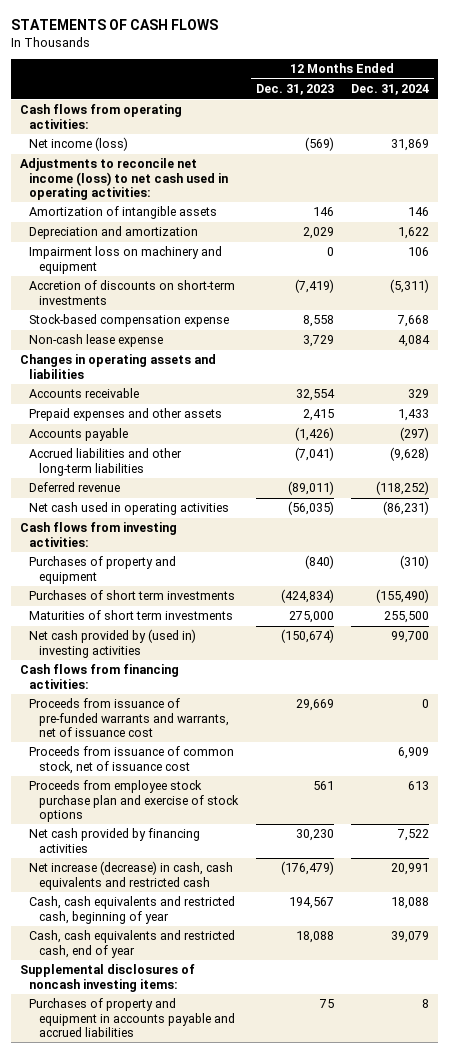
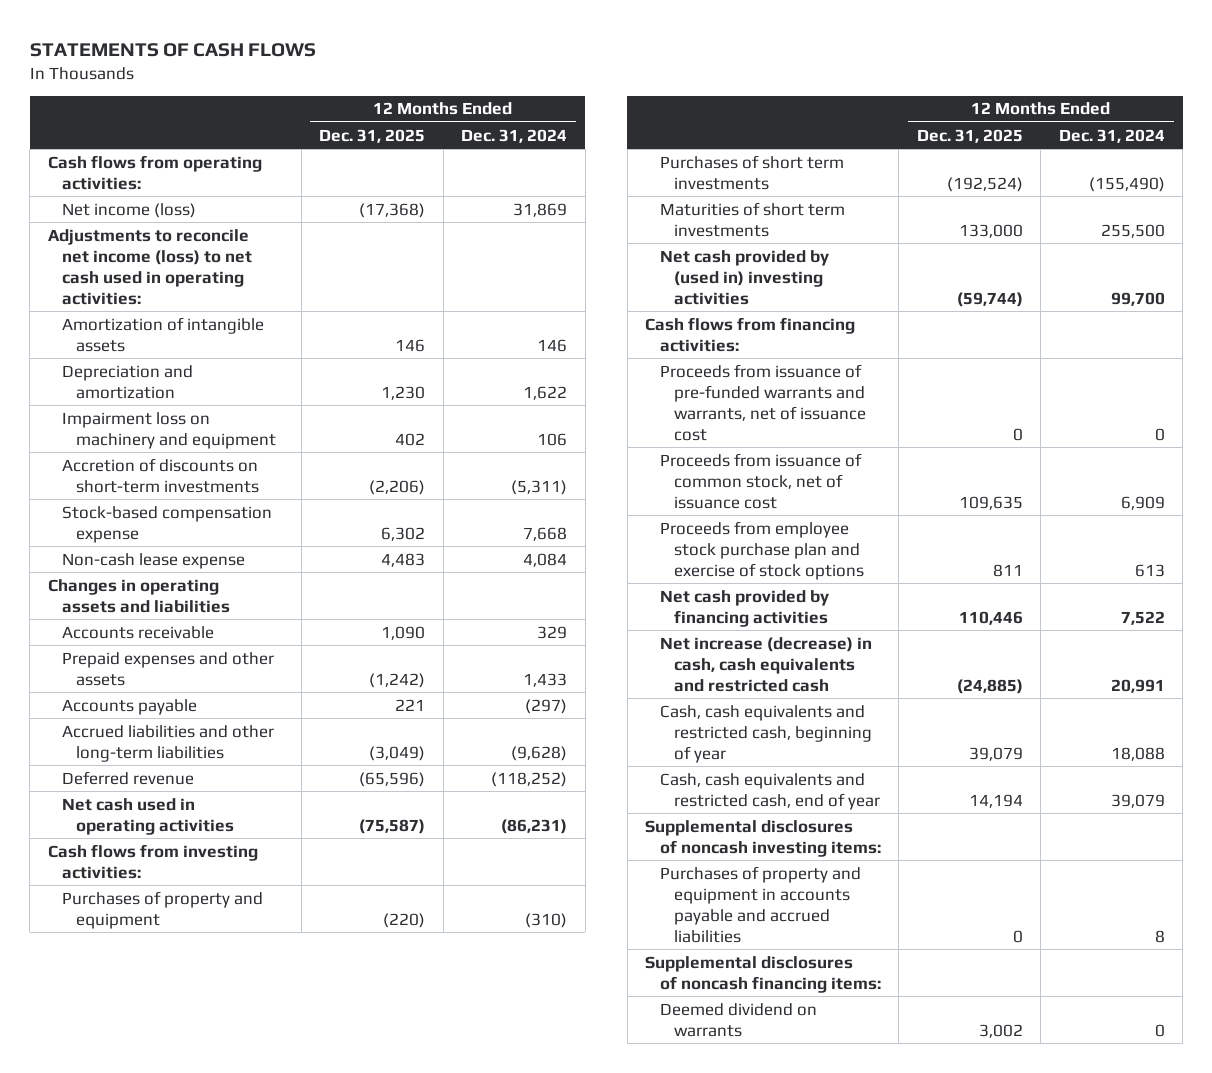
[255,84,334,96] Dec. 31, 2023 -> none
none -> [319,128,426,143] Dec. 31, 2025
none -> [645,955,881,993] Supplemental disclosures of noncash financing items:
none -> [659,1002,817,1037] Deemed dividend on warrants

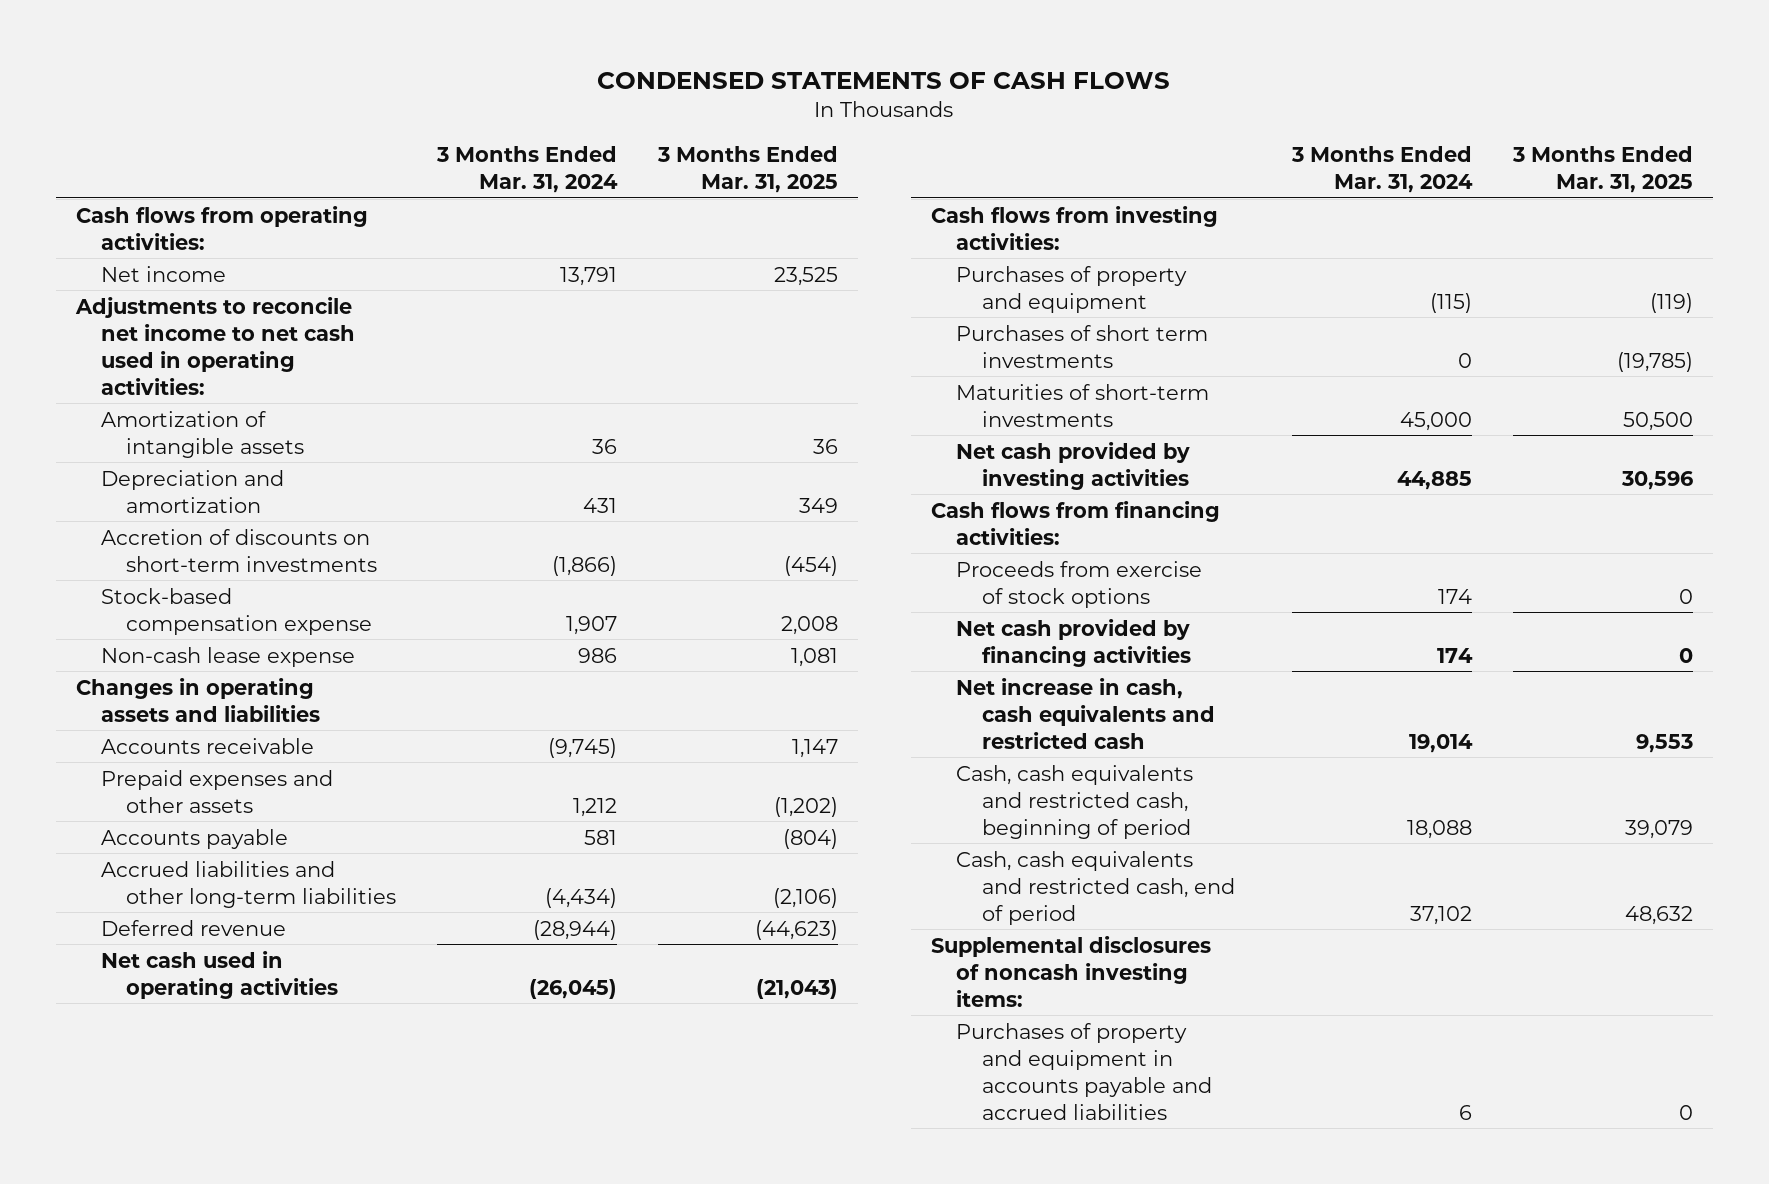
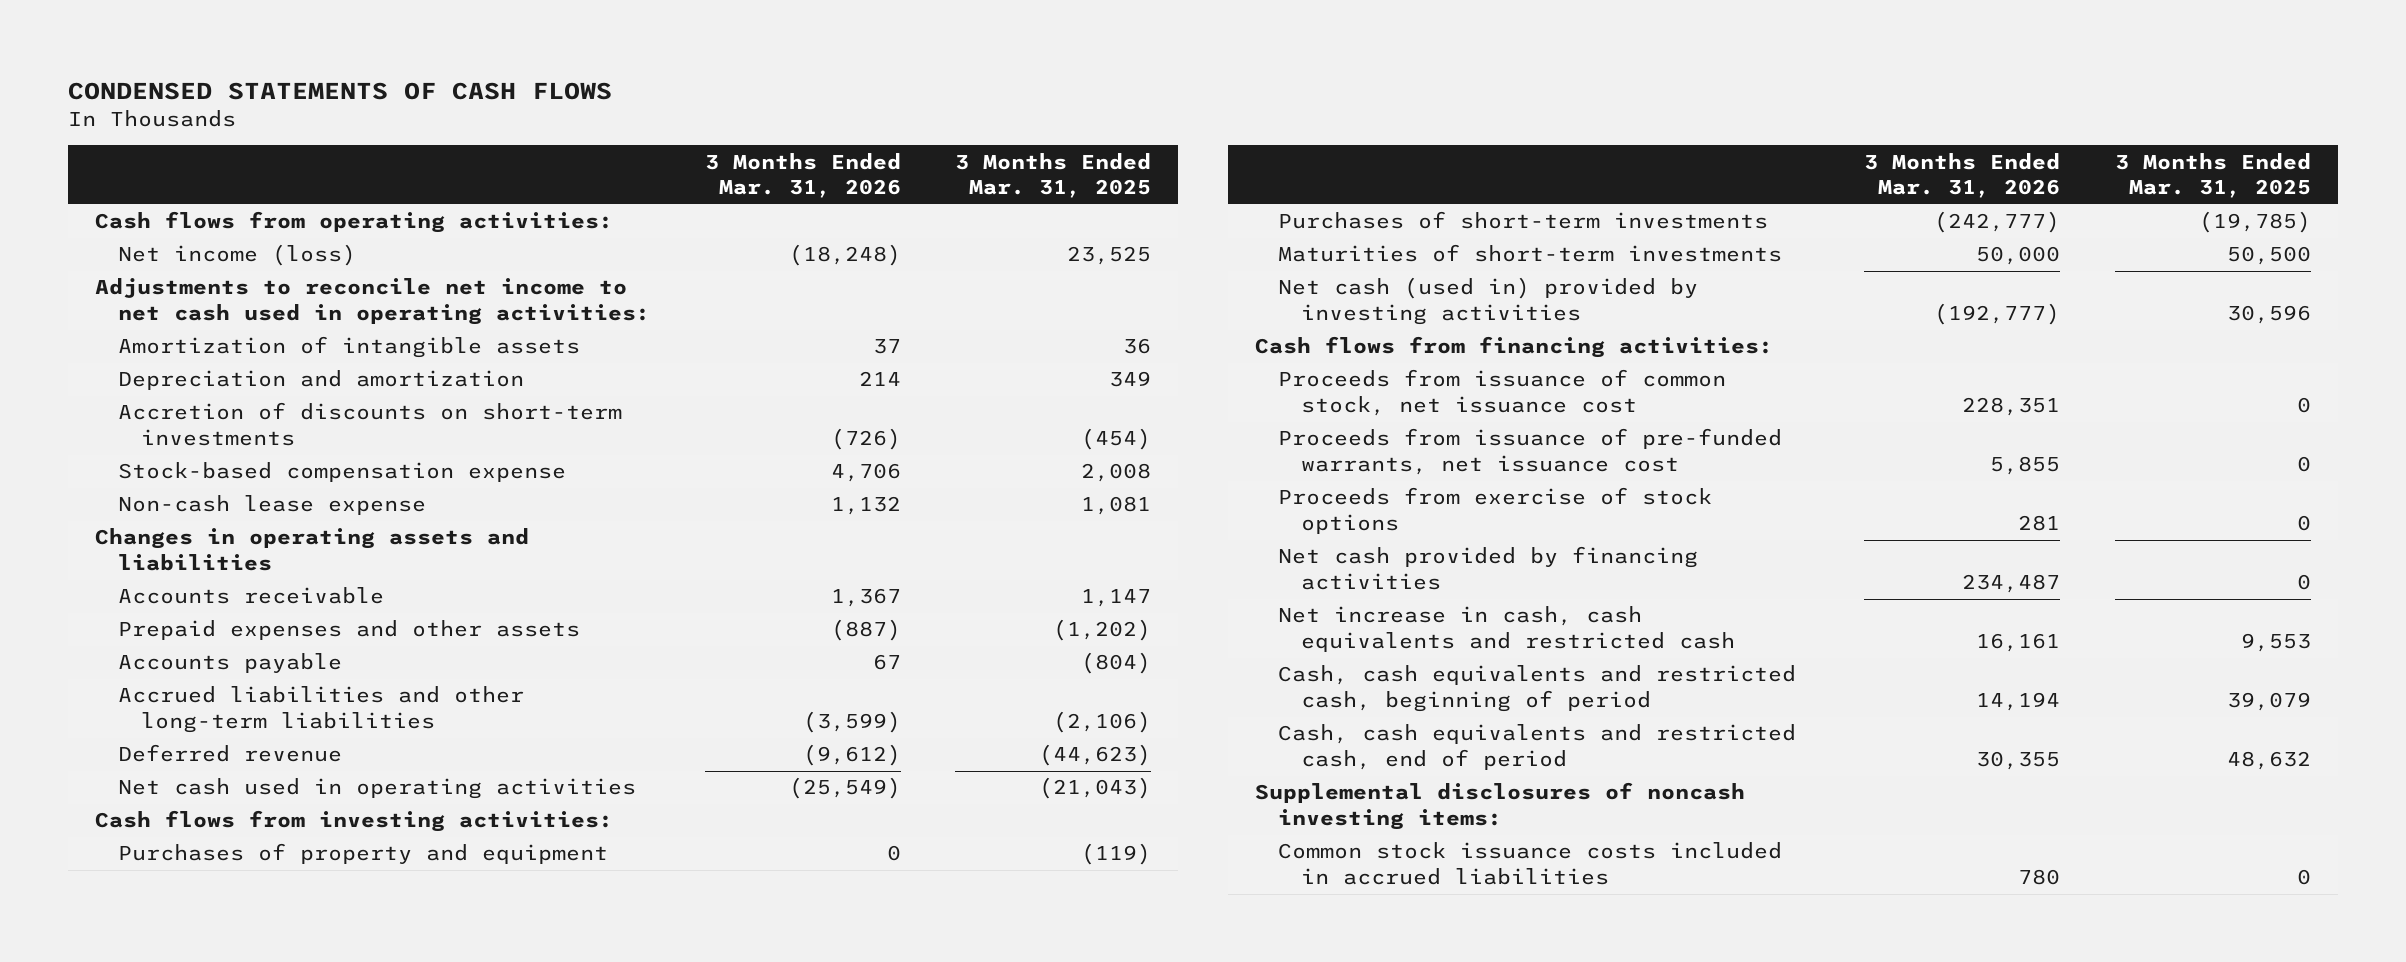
[435,145,618,193] 3 Months Ended Mar. 31, 2024 -> none
none -> [704,152,901,199] 3 Months Ended Mar. 31, 2026
[101,265,227,282] Net income -> [118,244,357,267] Net income (loss)
[956,324,1209,368] Purchases of short term investments -> [1277,211,1768,230] Purchases of short-term investments
[956,441,1191,490] Net cash provided by investing activities -> [1277,277,1698,325] Net cash (used in) provided by investing activities
none -> [1277,369,1726,416] Proceeds from issuance of common stock, net issuance cost
none -> [1277,428,1782,475] Proceeds from issuance of pre-funded warrants, net issuance cost
[956,1022,1212,1120] Purchases of property and equipment in accounts payable and accrued liabilities -> none
none -> [1277,842,1782,885] Common stock issuance costs included in accrued liabilities

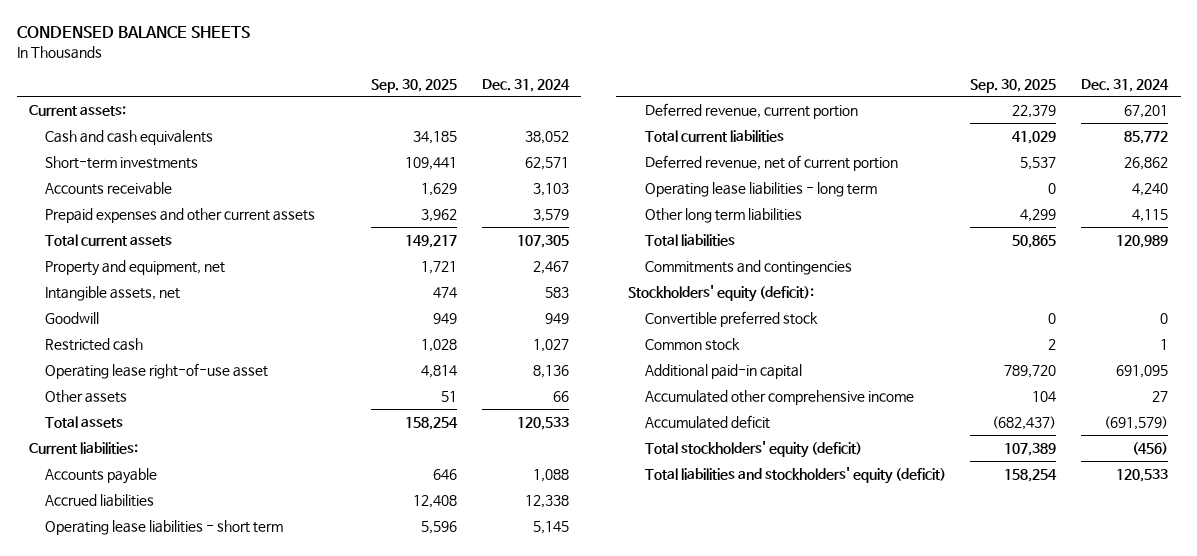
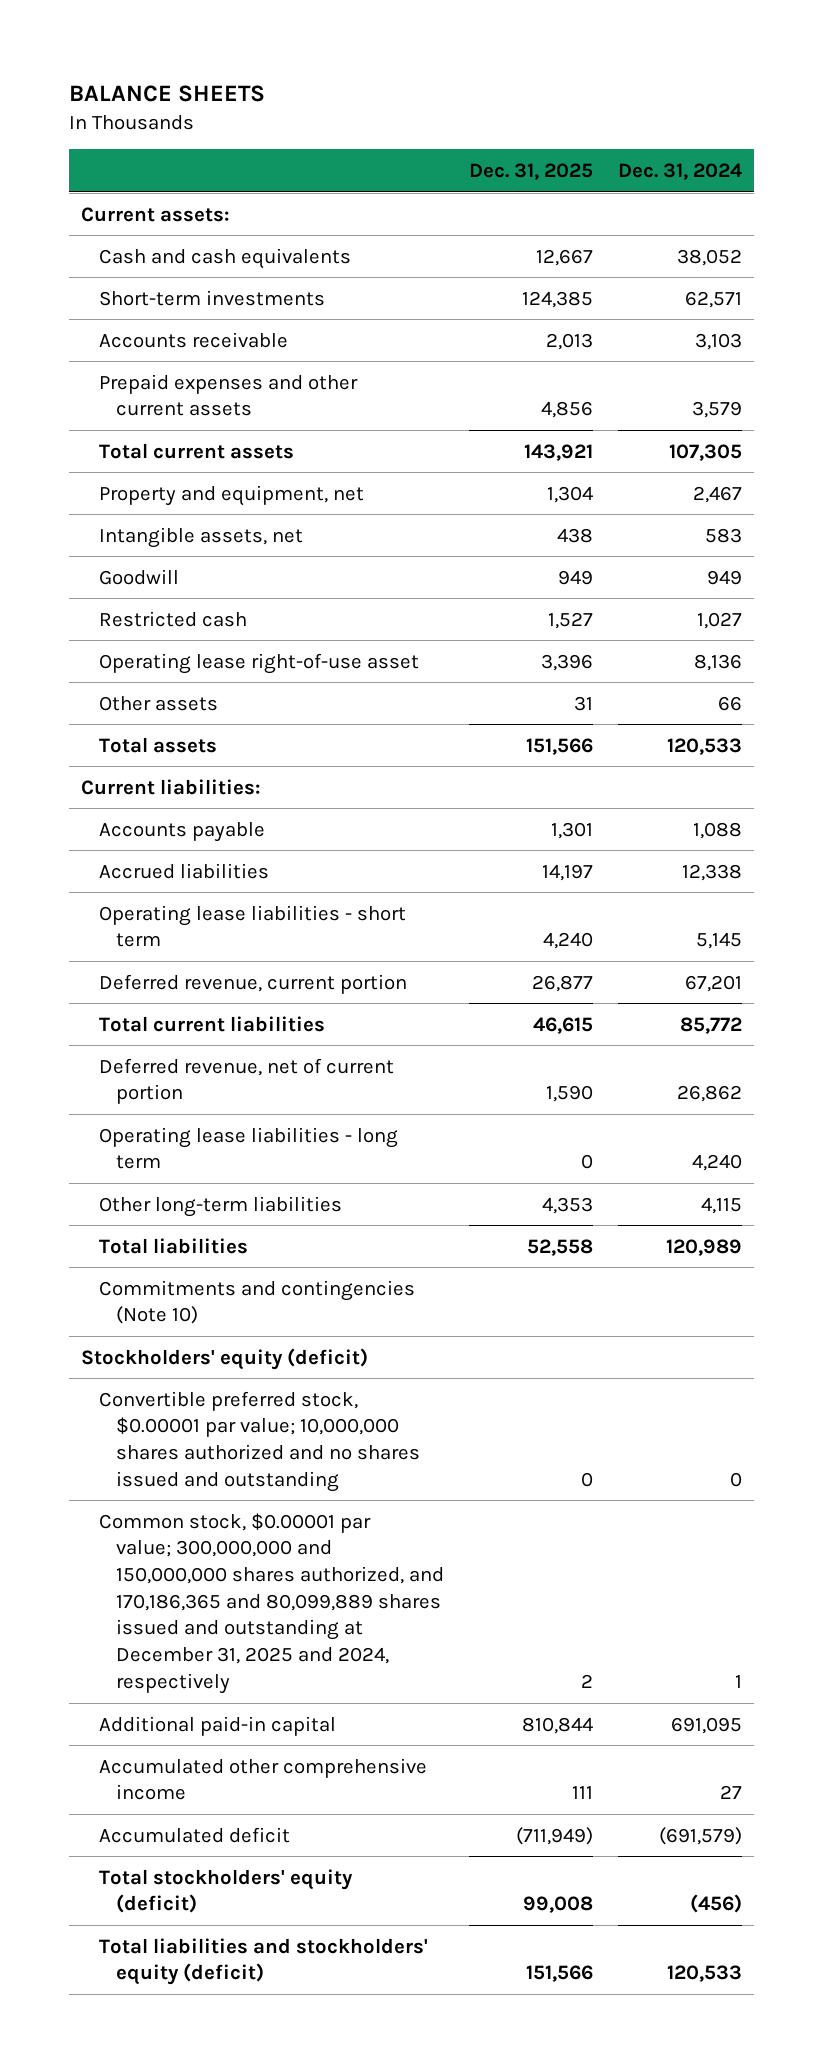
[16,26,250,39] CONDENSED BALANCE SHEETS -> [68,84,265,102] BALANCE SHEETS
[370,78,457,93] Sep. 30, 2025 -> none
none -> [468,163,593,181] Dec. 31, 2025
[644,207,802,223] Other long term liabilities -> [98,1195,342,1217] Other long-term liabilities
[644,259,852,275] Commitments and contingencies -> [98,1279,415,1325] Commitments and contingencies (Note 10)
[628,284,815,302] Stockholders' equity (deficit): -> [81,1347,369,1370] Stockholders' equity (deficit)
[644,310,818,327] Convertible preferred stock -> [98,1390,421,1492] Convertible preferred stock, $0.00001 par value; 10,000,000 shares authorized and no shares issued and outstanding
[644,337,740,351] Common stock -> [98,1512,445,1694] Common stock, $0.00001 par value; 300,000,000 and 150,000,000 shares authorized, and 170,186,365 and 80,099,889 shares issued and outstanding at December 31, 2025 and 2024, respectively

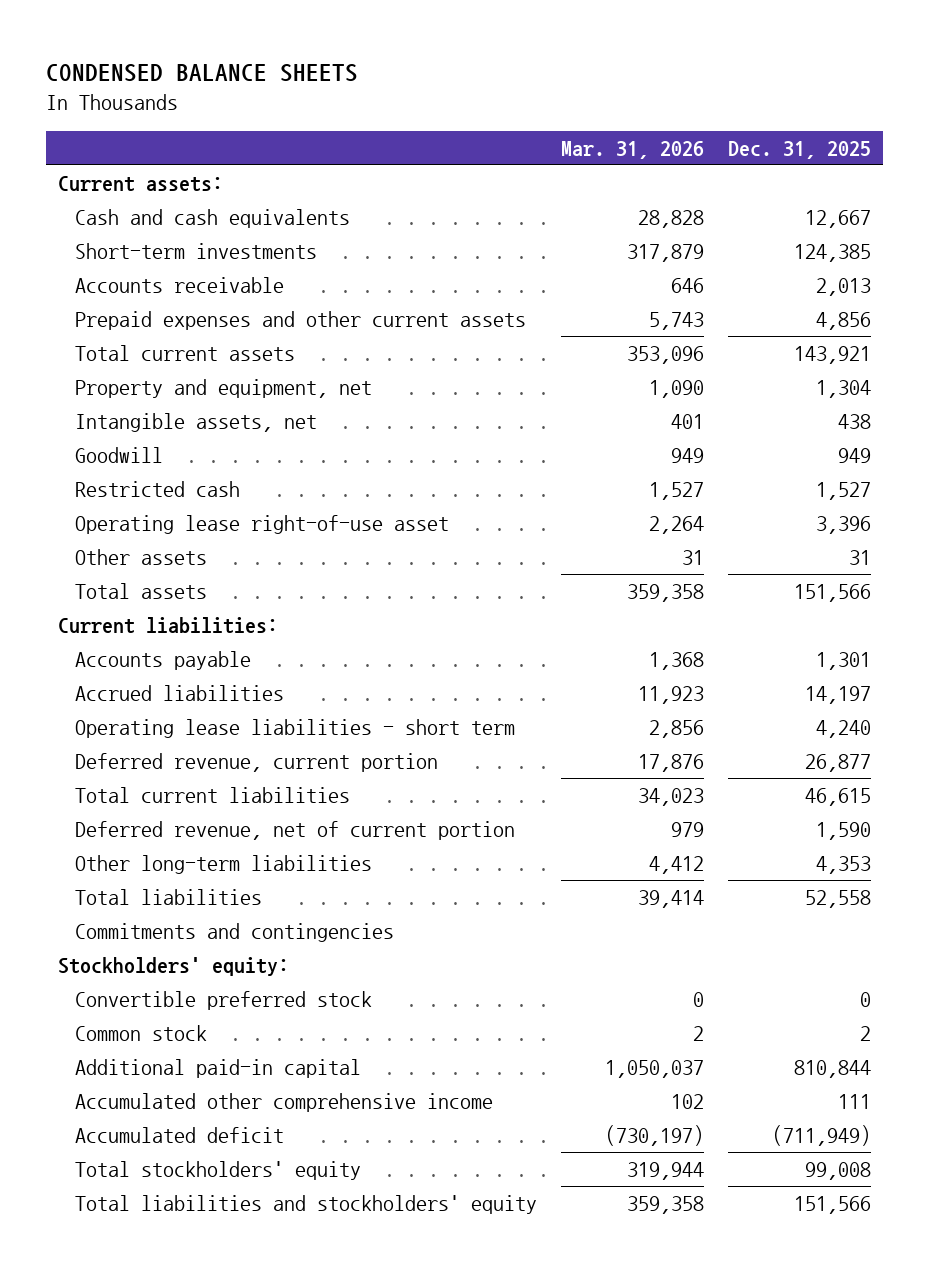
[68,84,265,102] BALANCE SHEETS -> [46,64,359,83] CONDENSED BALANCE SHEETS
[617,163,742,181] Dec. 31, 2024 -> none
none -> [561,141,705,160] Mar. 31, 2026
[98,1126,398,1170] Operating lease liabilities - long term -> none
[98,1279,415,1325] Commitments and contingencies (Note 10) -> [75,922,395,942] Commitments and contingencies
[81,1347,369,1370] Stockholders' equity (deficit) -> [58,956,290,976] Stockholders' equity:
[98,1390,421,1492] Convertible preferred stock, $0.00001 par value; 10,000,000 shares authorized and no shares issued and outstanding -> [75,990,373,1010] Convertible preferred stock
[98,1512,445,1694] Common stock, $0.00001 par value; 300,000,000 and 150,000,000 shares authorized, and 170,186,365 and 80,099,889 shares issued and outstanding at December 31, 2025 and 2024, respectively -> [75,1024,208,1041] Common stock
[98,1868,353,1914] Total stockholders' equity (deficit) -> [75,1160,362,1180] Total stockholders' equity
[98,1937,428,1986] Total liabilities and stockholders' equity (deficit) -> [75,1194,538,1214] Total liabilities and stockholders' equity

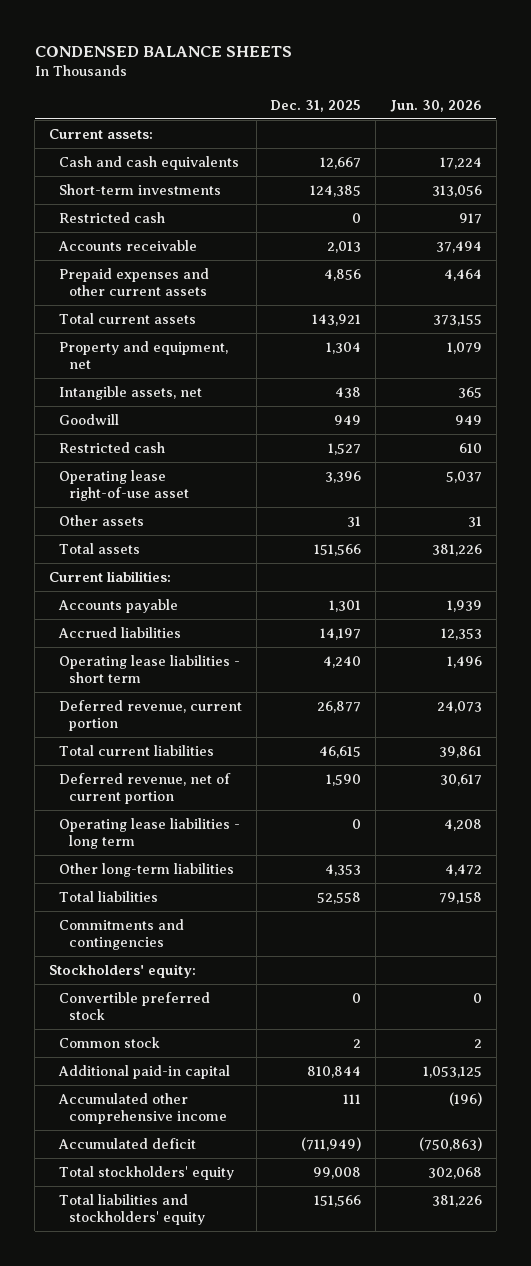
[561,141,705,160] Mar. 31, 2026 -> none
none -> [389,99,482,112] Jun. 30, 2026
none -> [59,211,166,223] Restricted cash
none -> [59,817,241,850] Operating lease liabilities - long term

